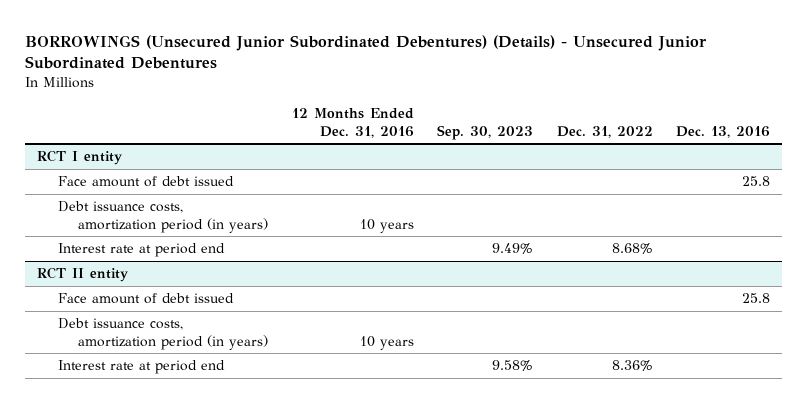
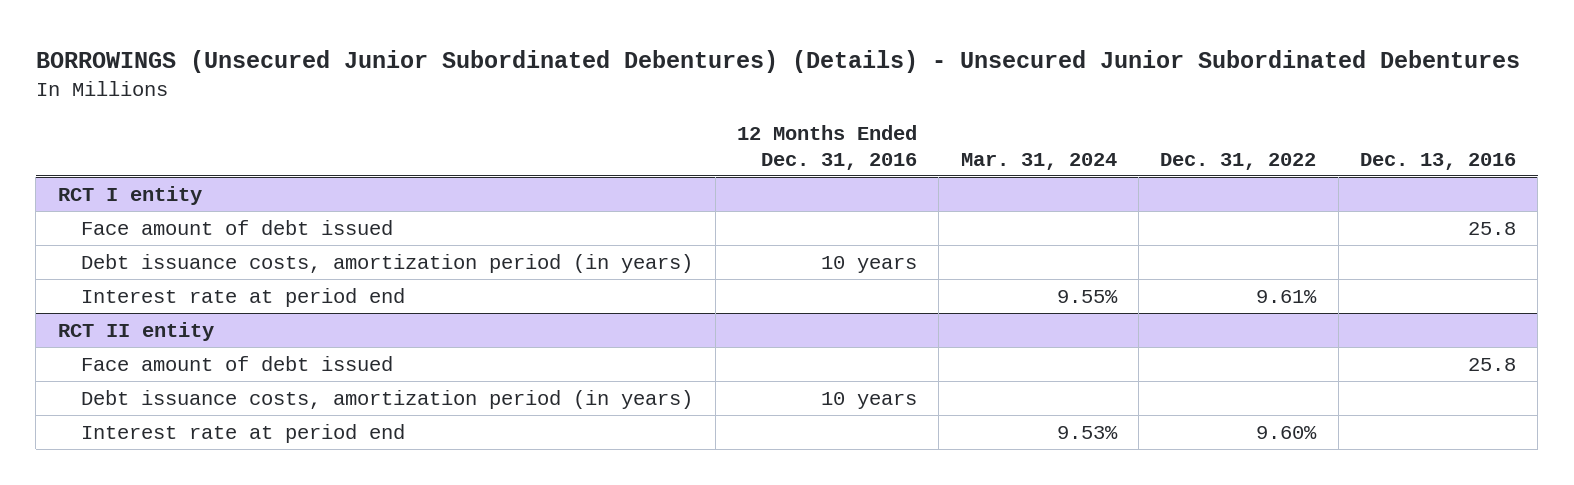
[437,124,534,140] Sep. 30, 2023 -> none
none -> [960,152,1117,170] Mar. 31, 2024
[611,243,653,255] 8.68% -> [1256,289,1318,303] 9.61%
[611,360,653,372] 8.36% -> [1256,425,1318,439] 9.60%

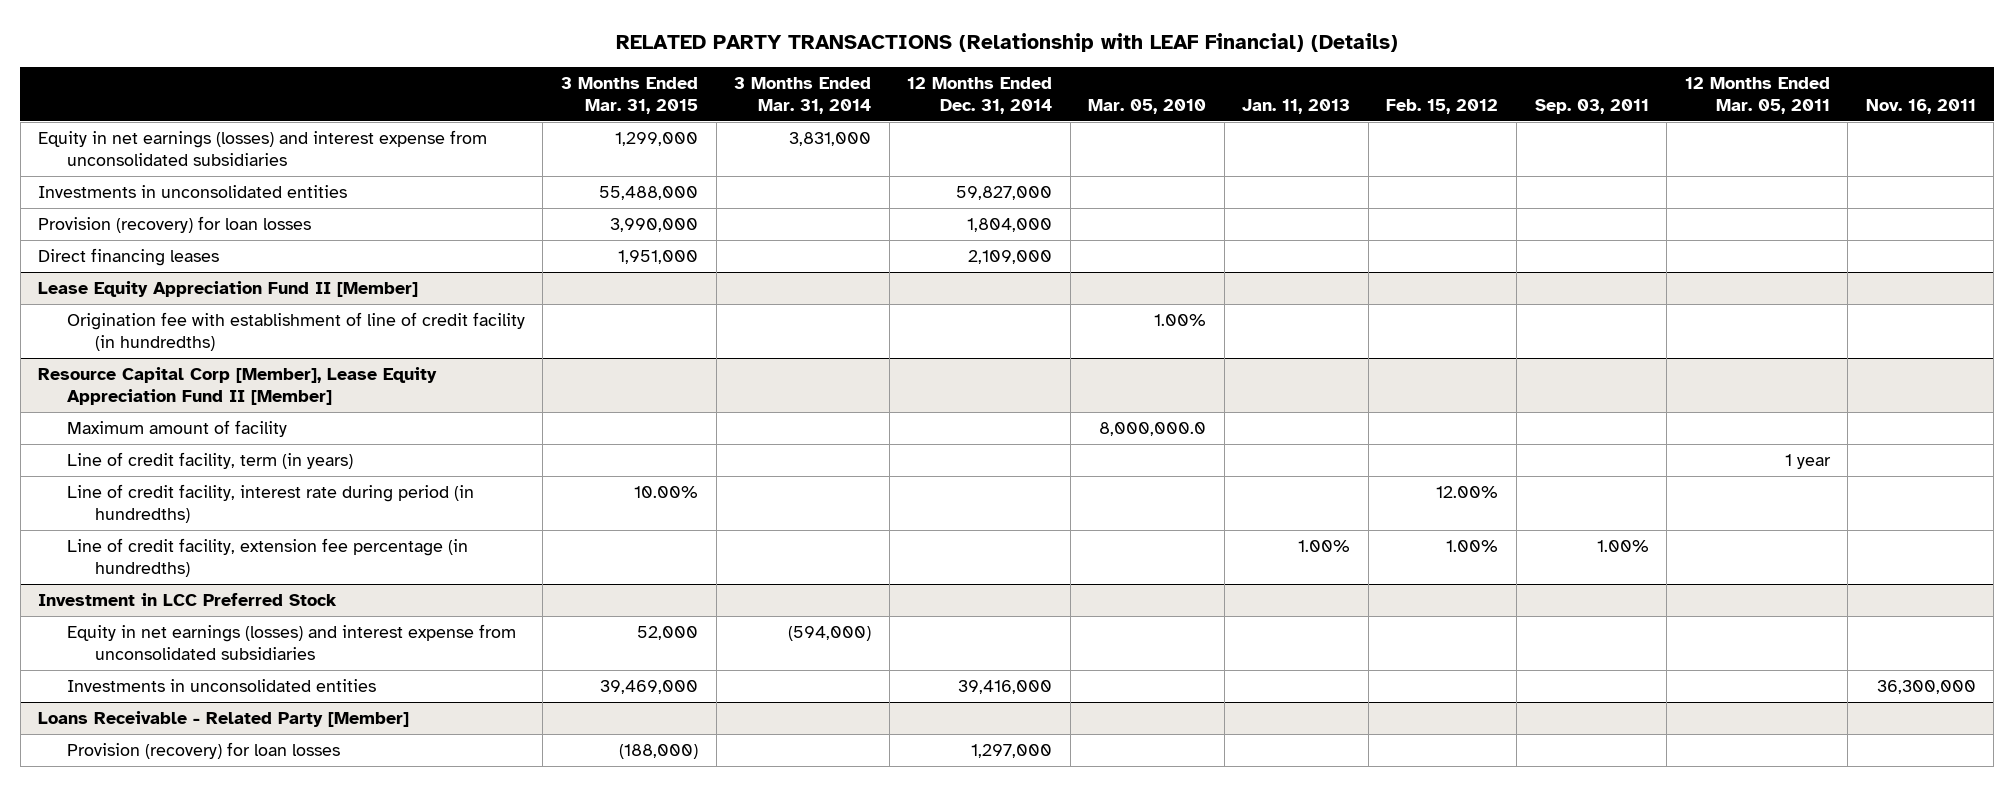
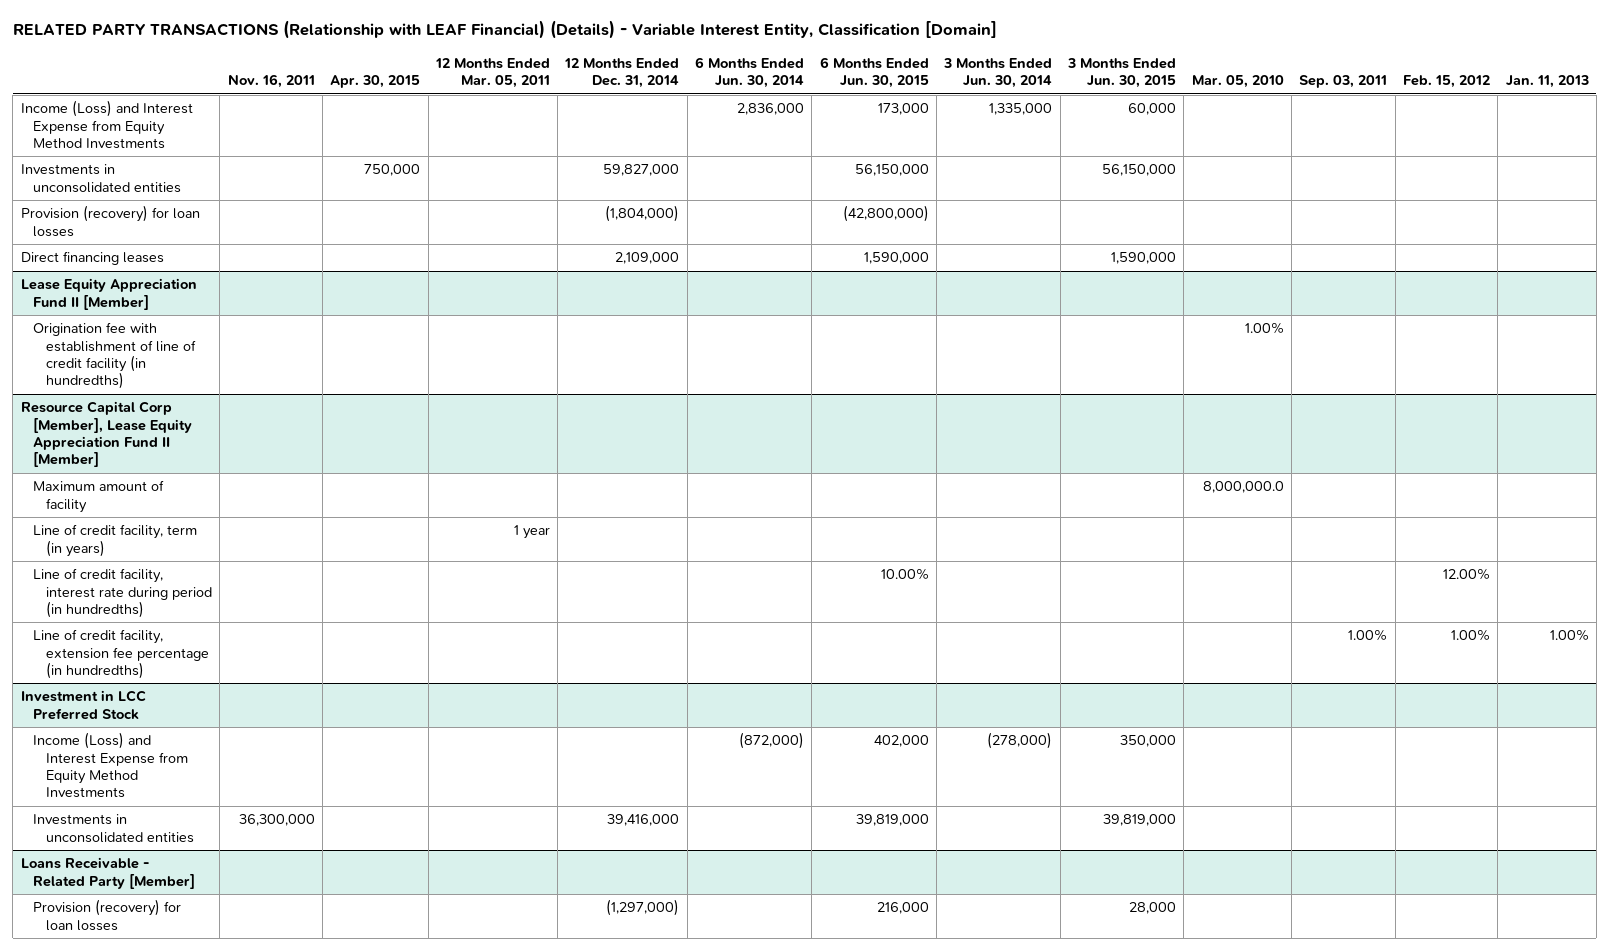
[616,32,1399,52] RELATED PARTY TRANSACTIONS (Relationship with LEAF Financial) (Details) -> [12,20,997,40] RELATED PARTY TRANSACTIONS (Relationship with LEAF Financial) (Details) - Variable Interest Entity, Classification [Domain]
[560,77,698,114] 3 Months Ended Mar. 31, 2015 -> none
[734,77,872,114] 3 Months Ended Mar. 31, 2014 -> none
none -> [330,75,421,89] Apr. 30, 2015
none -> [695,56,805,89] 6 Months Ended Jun. 30, 2014
none -> [819,56,929,89] 6 Months Ended Jun. 30, 2015
none -> [943,57,1053,89] 3 Months Ended Jun. 30, 2014
none -> [1066,57,1176,89] 3 Months Ended Jun. 30, 2015
[38,130,488,167] Equity in net earnings (losses) and interest expense from unconsolidated subsidiaries -> [20,100,193,149] Income (Loss) and Interest Expense from Equity Method Investments
[967,218,1053,233] 1,804,000 -> [605,205,680,223] (1,804,000)
[66,624,516,661] Equity in net earnings (losses) and interest expense from unconsolidated subsidiaries -> [33,732,188,799] Income (Loss) and Interest Expense from Equity Method Investments
[971,744,1053,759] 1,297,000 -> [606,899,680,917] (1,297,000)

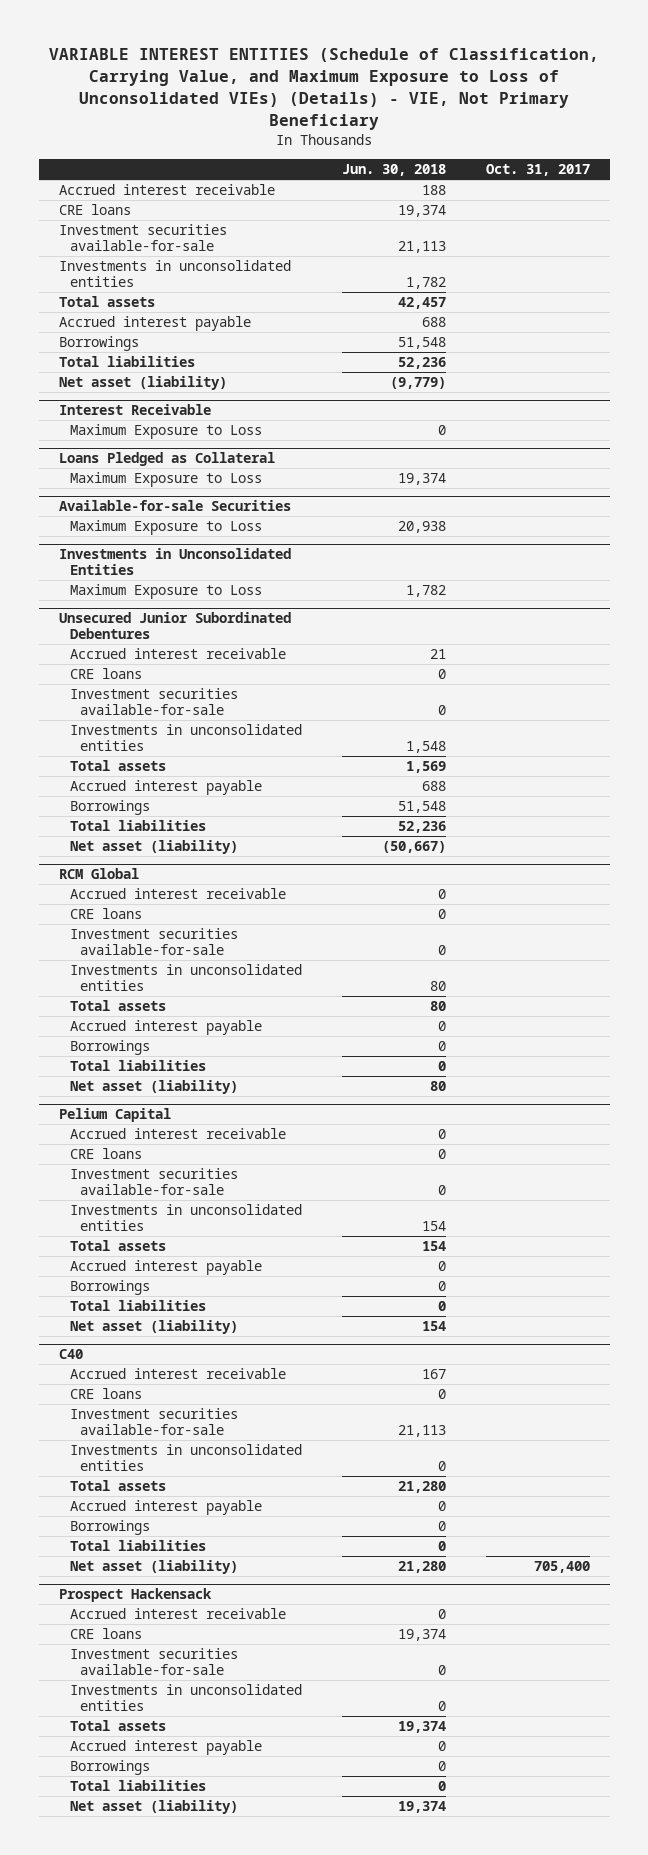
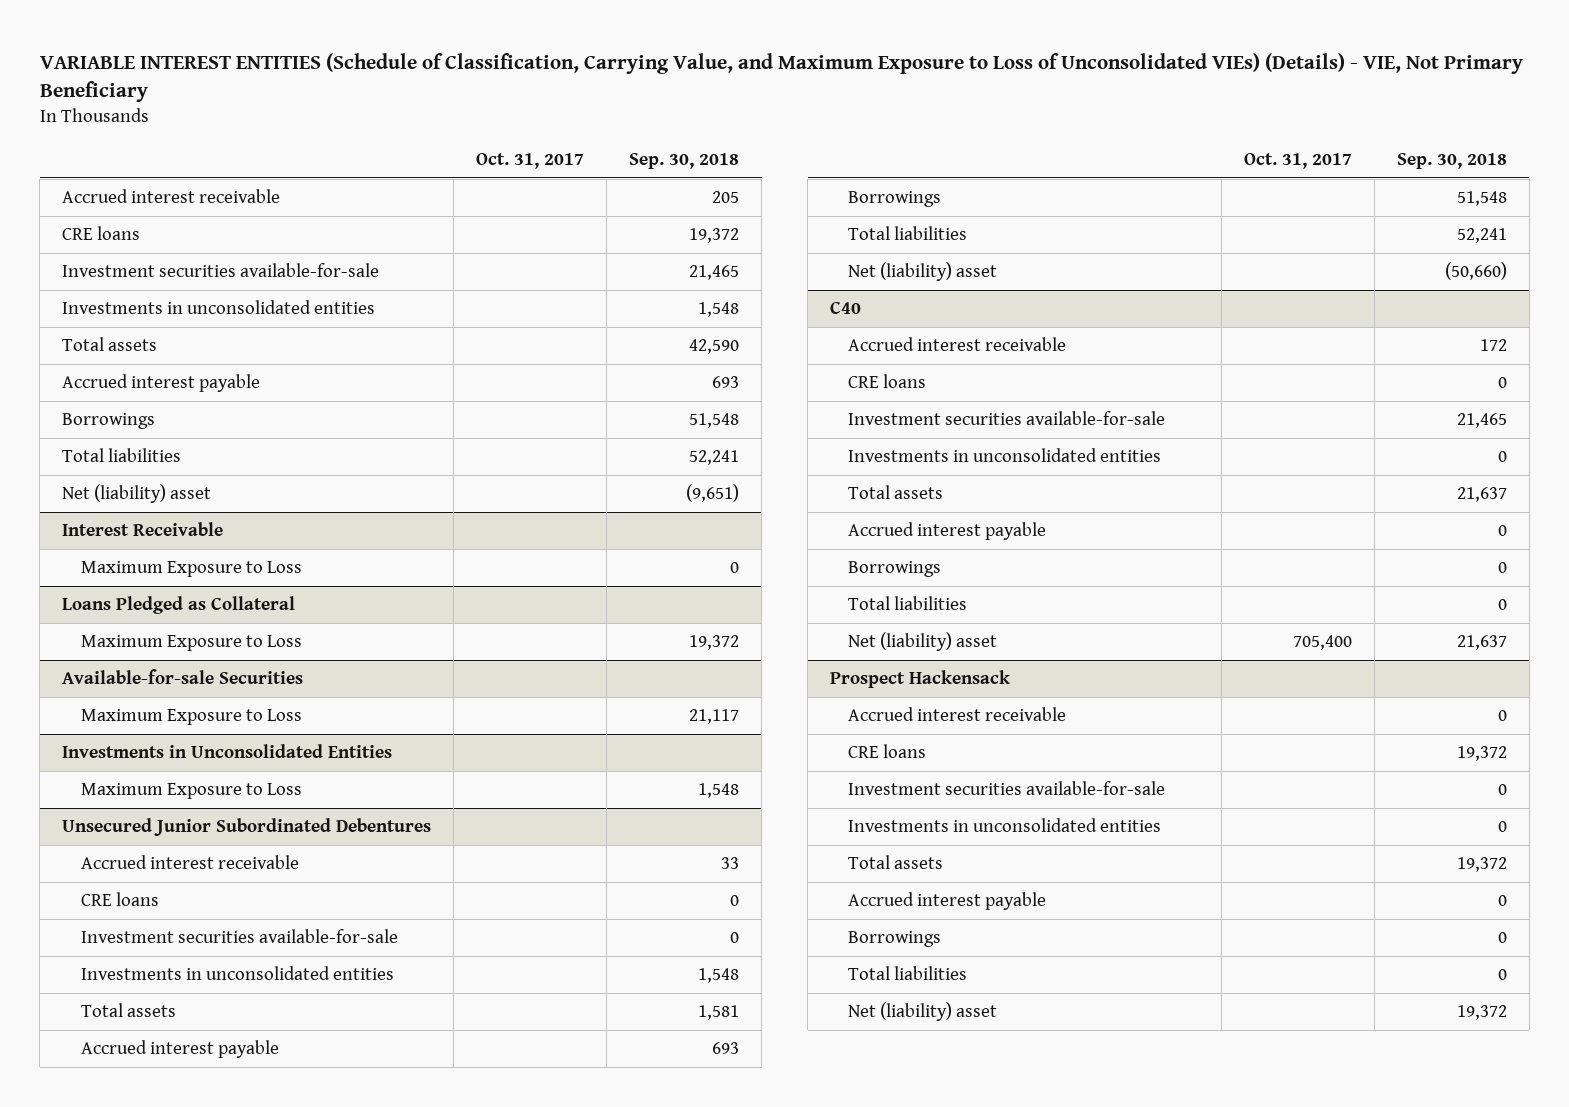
[341,164,446,177] Jun. 30, 2018 -> none
none -> [629,152,740,169] Sep. 30, 2018
[58,376,227,391] Net asset (liability) -> [62,484,212,504] Net (liability) asset
[58,868,139,880] RCM Global -> none
[69,888,286,900] Accrued interest receivable -> none
[69,908,142,920] CRE loans -> none
[69,928,238,956] Investment securities available-for-sale -> none
[69,964,302,992] Investments in unconsolidated entities -> none
[69,1000,166,1012] Total assets -> none
[69,1020,262,1036] Accrued interest payable -> none
[69,1040,150,1056] Borrowings -> none
[69,1060,206,1072] Total liabilities -> none
[69,1080,238,1095] Net asset (liability) -> none
[58,1108,171,1123] Pelium Capital -> none
[69,1128,286,1140] Accrued interest receivable -> none
[69,1148,142,1160] CRE loans -> none
[69,1168,238,1196] Investment securities available-for-sale -> none
[69,1204,302,1232] Investments in unconsolidated entities -> none
[69,1240,166,1252] Total assets -> none
[69,1260,262,1276] Accrued interest payable -> none
[69,1280,150,1296] Borrowings -> none
[69,1300,206,1312] Total liabilities -> none
[69,1320,238,1335] Net asset (liability) -> none
[69,840,238,855] Net asset (liability) -> [848,262,998,282] Net (liability) asset
[69,1560,238,1575] Net asset (liability) -> [848,632,998,652] Net (liability) asset
[69,1800,238,1815] Net asset (liability) -> [848,1002,998,1022] Net (liability) asset

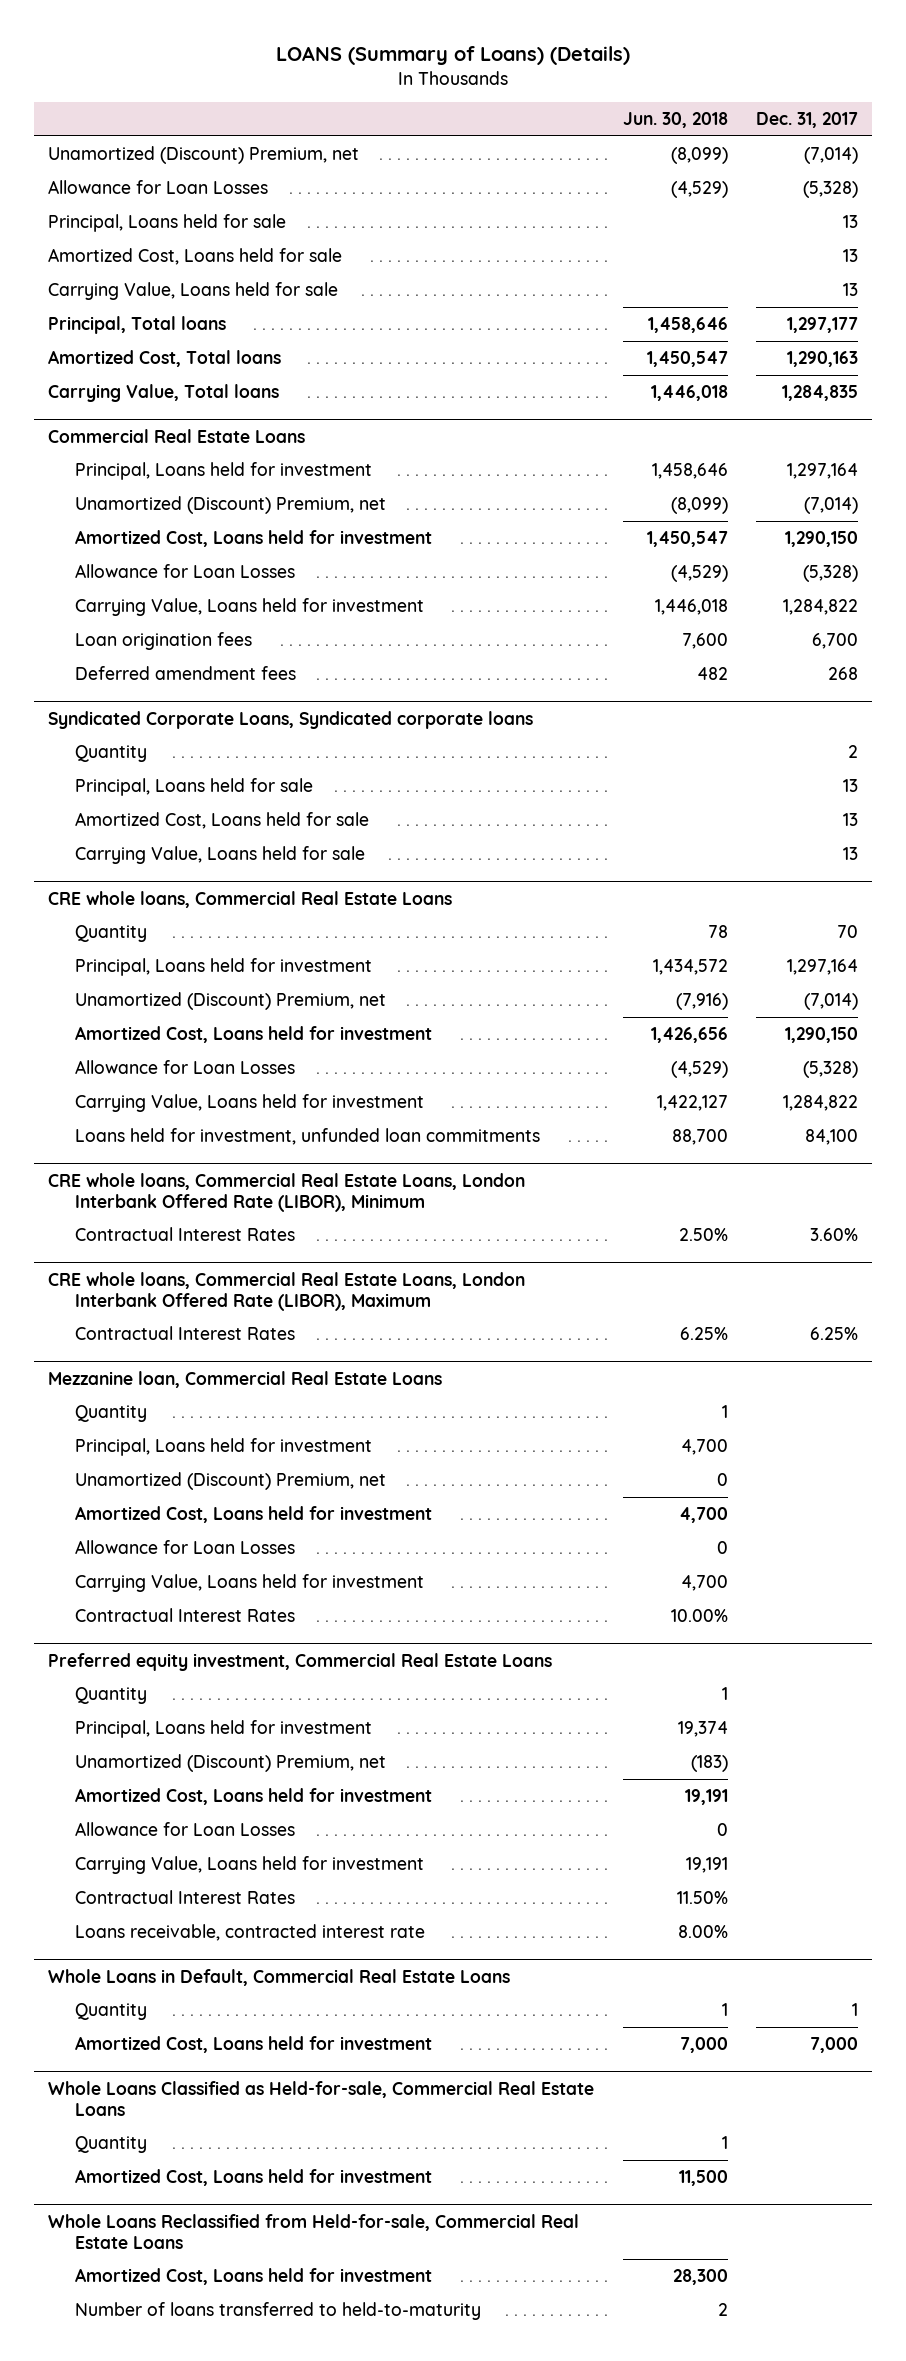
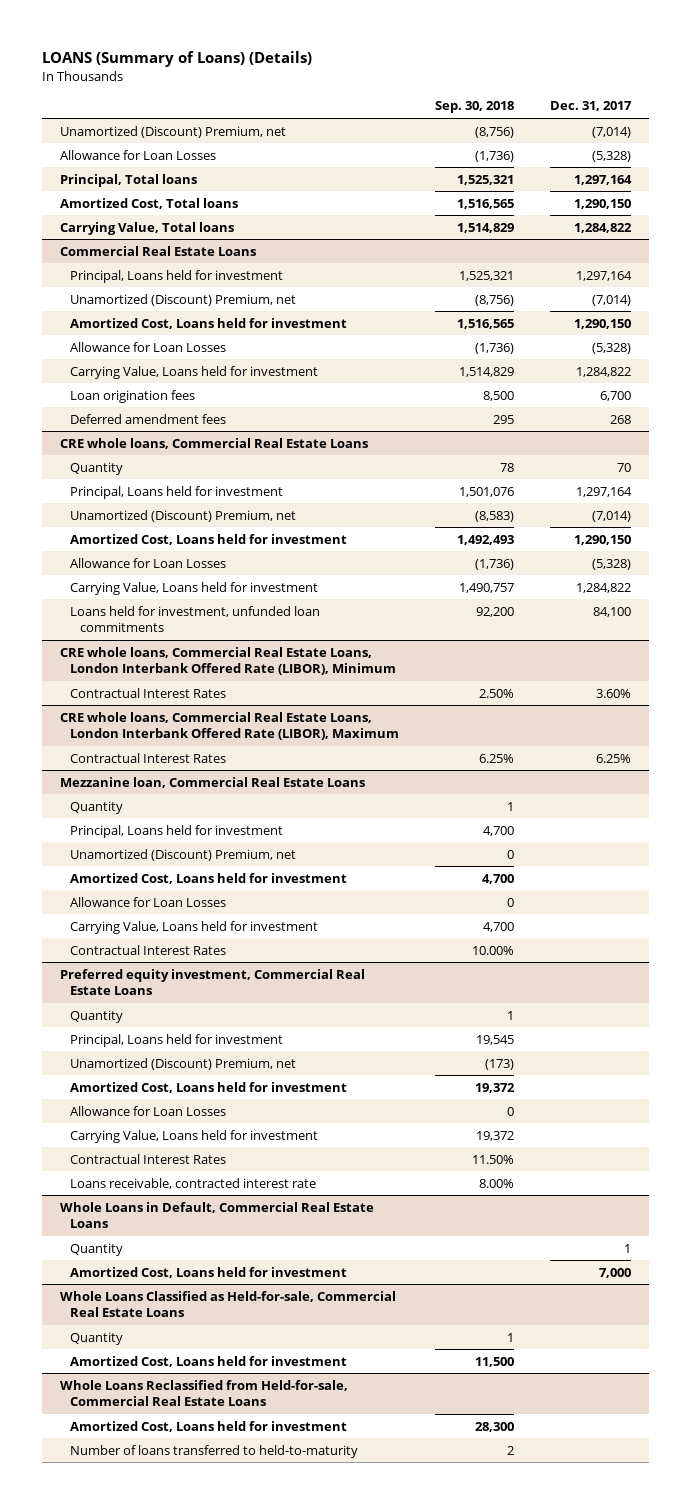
[622,112,728,129] Jun. 30, 2018 -> none
none -> [435,101,515,114] Sep. 30, 2018
[48,214,287,233] Principal, Loans held for sale -> none
[48,248,343,266] Amortized Cost, Loans held for sale -> none
[48,282,339,301] Carrying Value, Loans held for sale -> none
[787,317,859,334] 1,297,177 -> [574,174,633,185] 1,297,164
[787,351,859,368] 1,290,163 -> [574,198,632,209] 1,290,150
[782,385,859,402] 1,284,835 -> [574,222,633,233] 1,284,822
[48,710,534,729] Syndicated Corporate Loans, Syndicated corporate loans -> none
[75,745,148,763] Quantity -> none
[75,778,314,797] Principal, Loans held for sale -> none
[75,812,370,830] Amortized Cost, Loans held for sale -> none
[75,846,366,865] Carrying Value, Loans held for sale -> none

